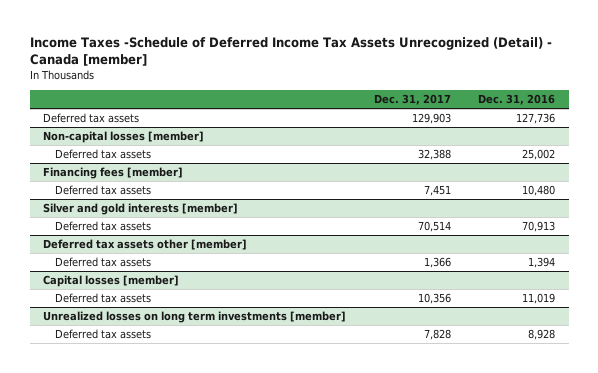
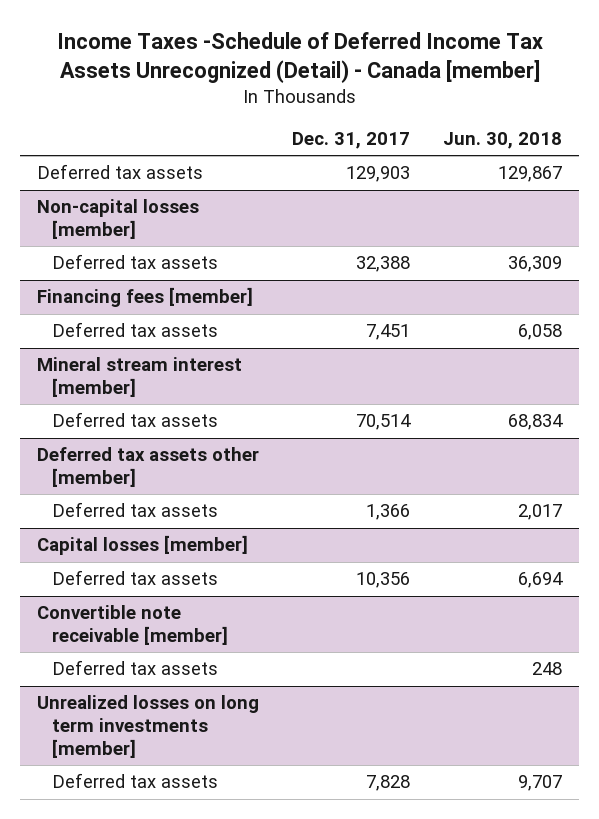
[477,94,555,106] Dec. 31, 2016 -> none
none -> [443,131,563,149] Jun. 30, 2018
[43,203,239,216] Silver and gold interests [member] -> [36,357,242,397] Mineral stream interest [member]
none -> [36,605,229,645] Convertible note receivable [member]
none -> [52,660,219,676] Deferred tax assets

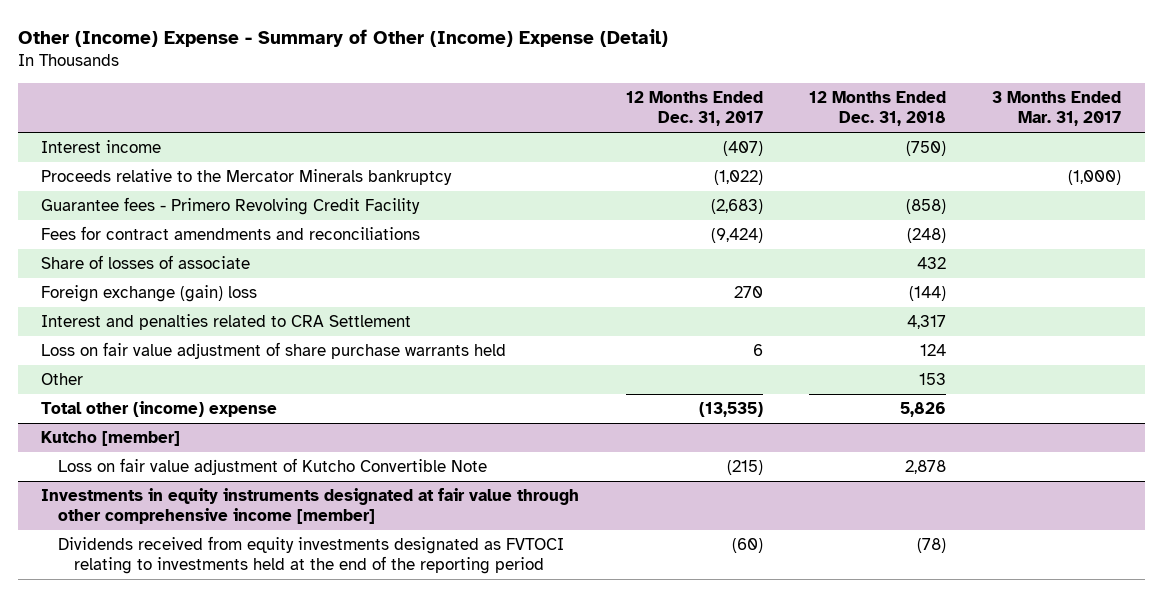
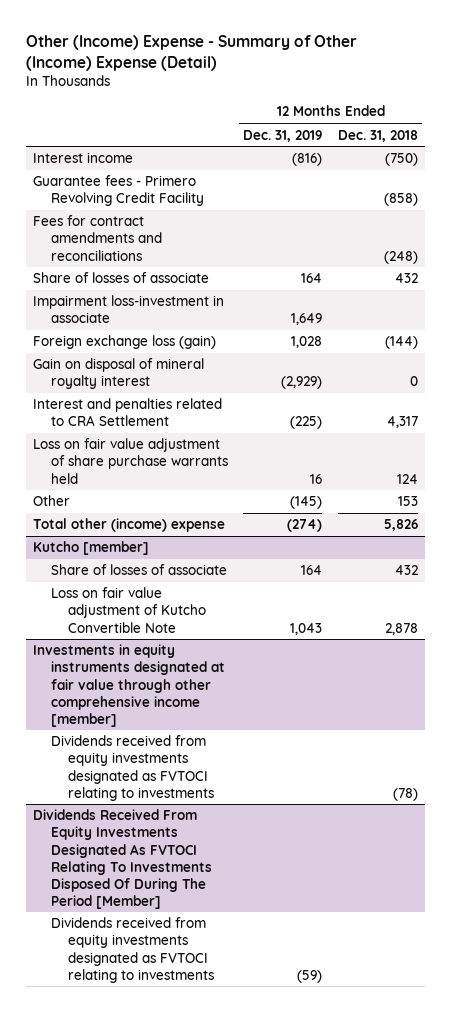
[625,91,763,127] 12 Months Ended Dec. 31, 2017 -> none
[992,91,1122,127] 3 Months Ended Mar. 31, 2017 -> none
none -> [243,129,323,142] Dec. 31, 2019
[41,169,453,186] Proceeds relative to the Mercator Minerals bankruptcy -> none
none -> [33,295,225,324] Impairment loss-investment in associate
[41,285,258,303] Foreign exchange (gain) loss -> [33,335,217,350] Foreign exchange loss (gain)
none -> [33,358,205,390] Gain on disposal of mineral royalty interest
none -> [50,564,227,576] Share of losses of associate
[57,536,564,575] Dividends received from equity investments designated as FVTOCI relating to investments held at the end of the reporting period -> [50,735,215,801] Dividends received from equity investments designated as FVTOCI relating to investments
none -> [33,809,212,909] Dividends Received From Equity Investments Designated As FVTOCI Relating To Investments Disposed Of During The Period [Member]
none -> [50,917,215,983] Dividends received from equity investments designated as FVTOCI relating to investments

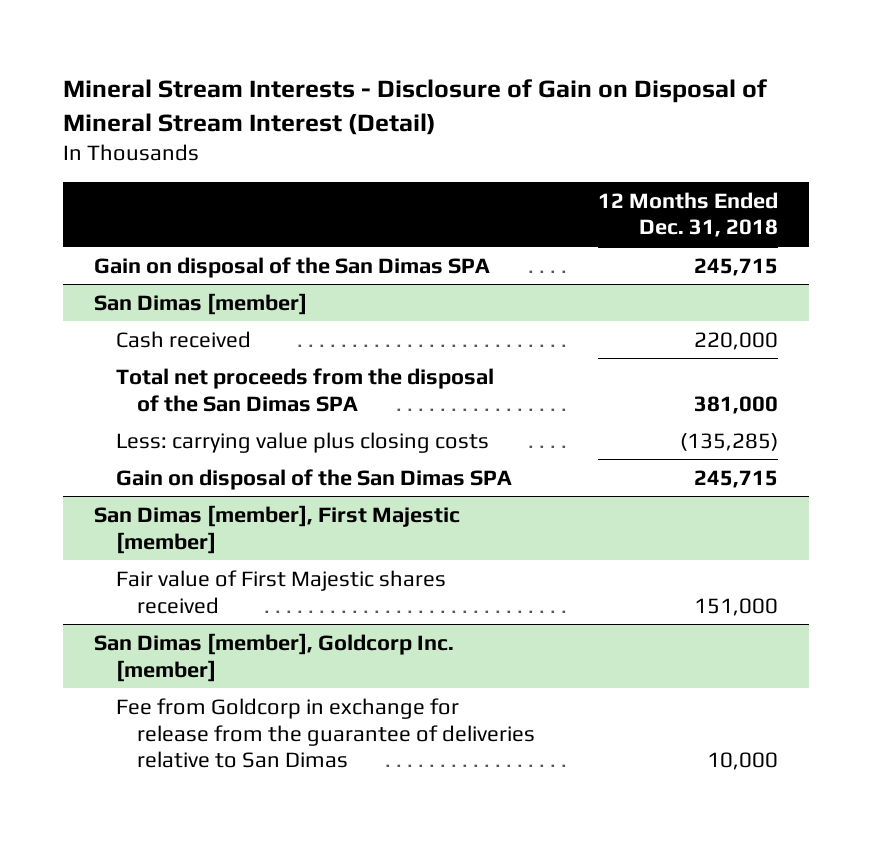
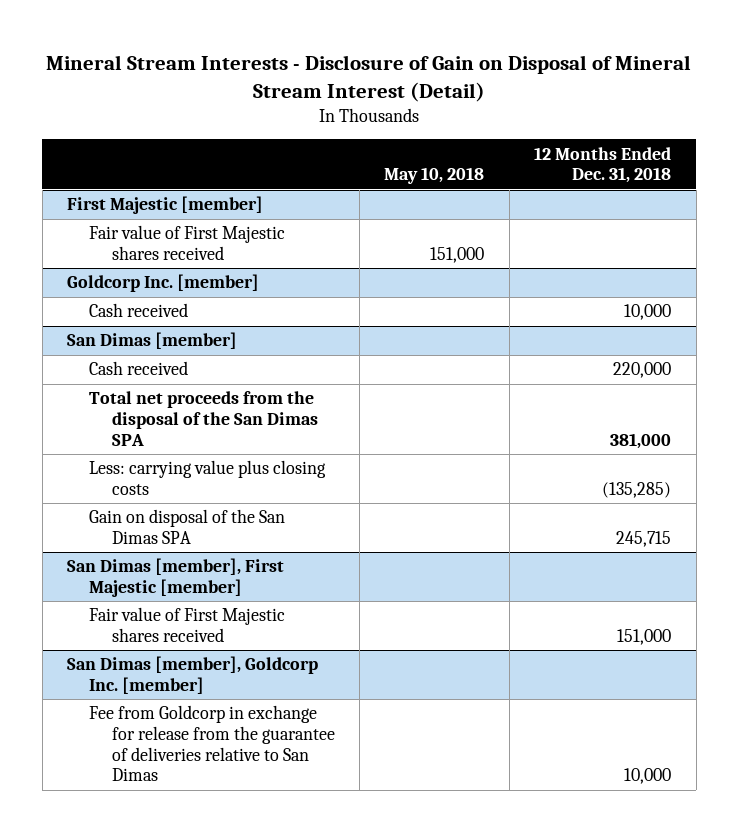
none -> [384,167,485,185] May 10, 2018
[93,256,490,278] Gain on disposal of the San Dimas SPA -> none
none -> [67,196,264,215] First Majestic [member]
none -> [89,225,286,260] Fair value of First Majestic shares received
none -> [67,274,260,293] Goldcorp Inc. [member]
none -> [89,303,189,318] Cash received

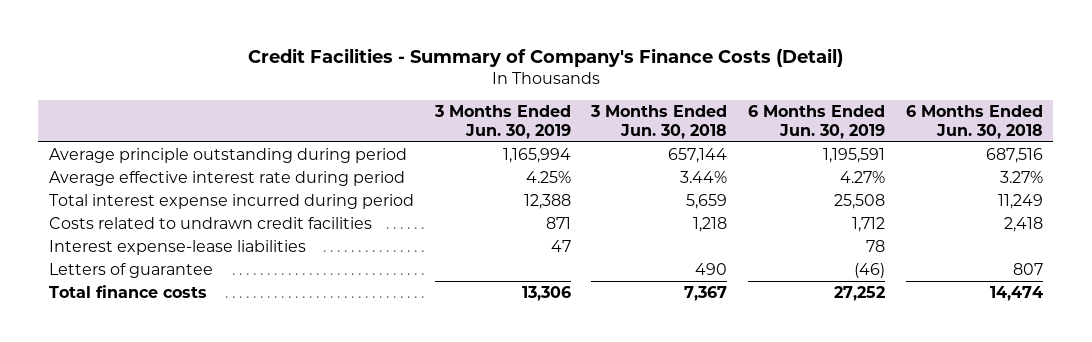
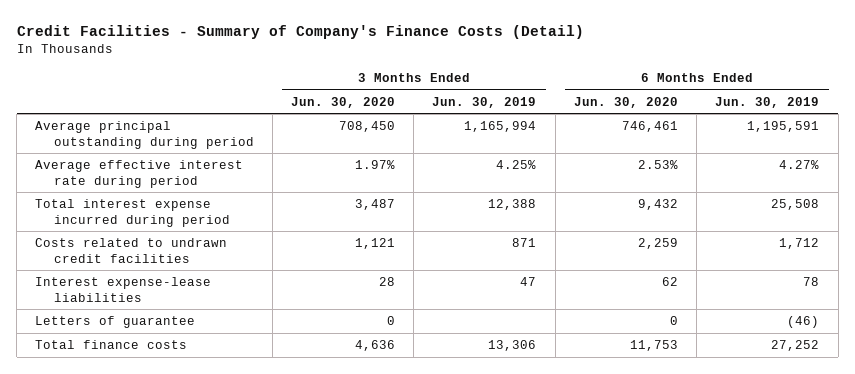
[590,104,728,139] 3 Months Ended Jun. 30, 2018 -> none
[905,104,1043,139] 6 Months Ended Jun. 30, 2018 -> none
none -> [291,96,396,108] Jun. 30, 2020
none -> [573,96,678,108] Jun. 30, 2020
[48,147,407,163] Average principle outstanding during period -> [35,121,254,149] Average principal outstanding during period

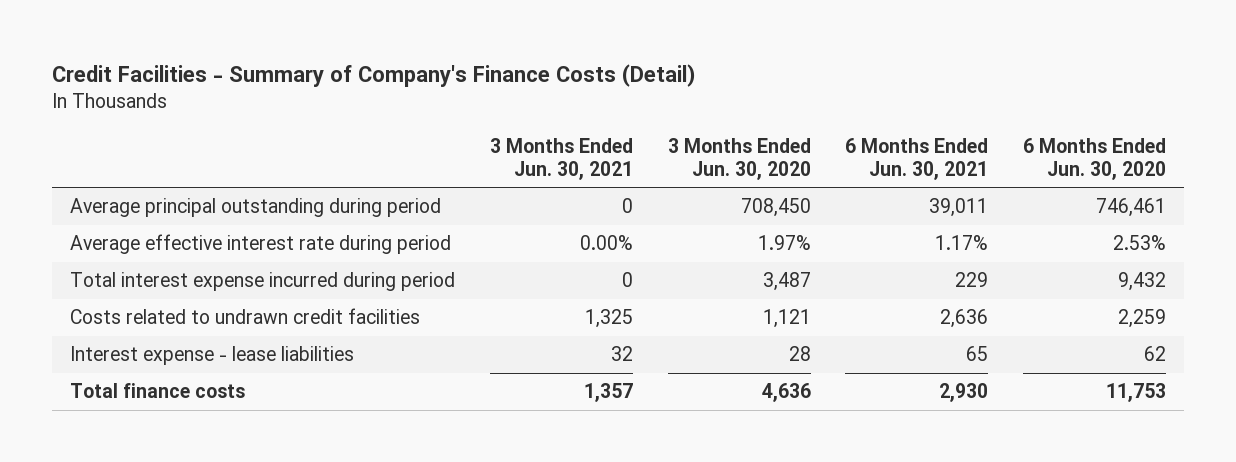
[432,96,537,108] Jun. 30, 2019 -> none
[715,96,820,108] Jun. 30, 2019 -> none
none -> [489,137,633,180] 3 Months Ended Jun. 30, 2021
none -> [845,137,989,180] 6 Months Ended Jun. 30, 2021
[35,316,196,329] Letters of guarantee -> none
[35,277,212,302] Interest expense-lease liabilities -> [69,346,354,366] Interest expense - lease liabilities

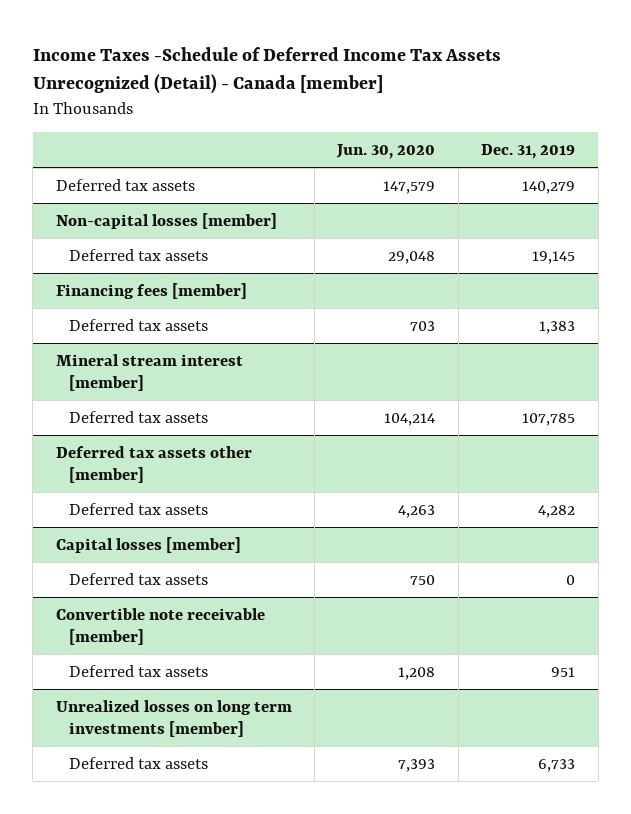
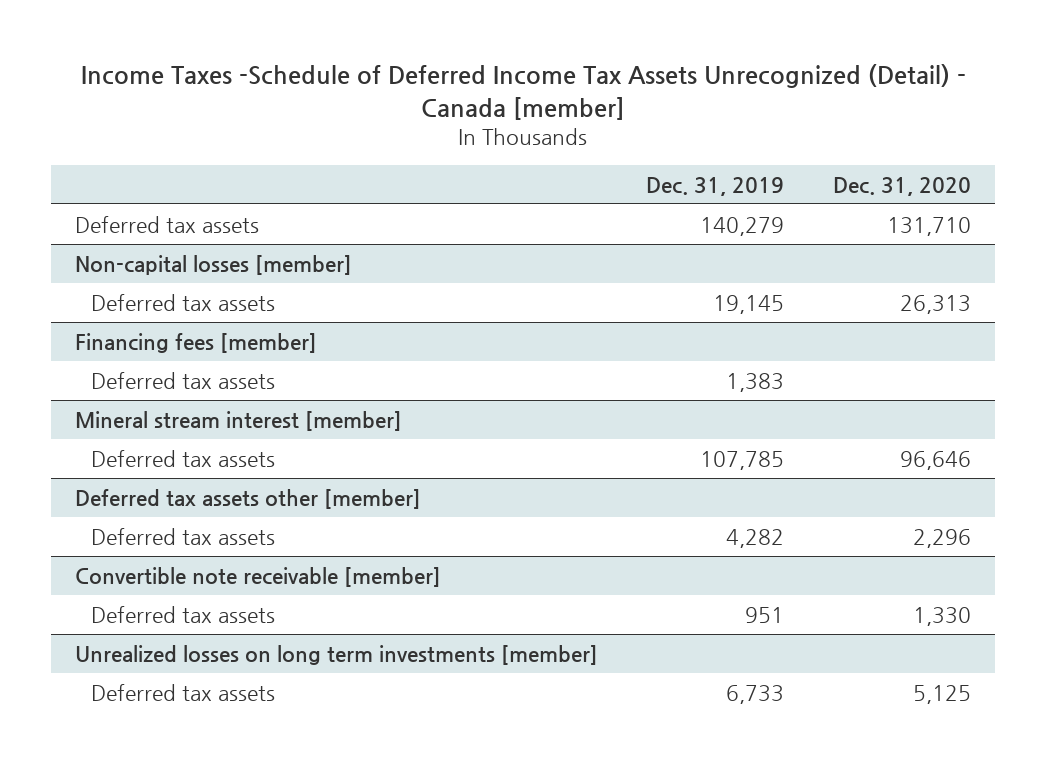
[336,143,436,159] Jun. 30, 2020 -> none
none -> [832,176,971,196] Dec. 31, 2020
[55,536,241,553] Capital losses [member] -> none
[69,572,209,585] Deferred tax assets -> none

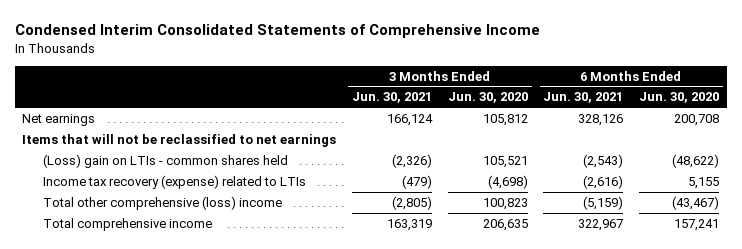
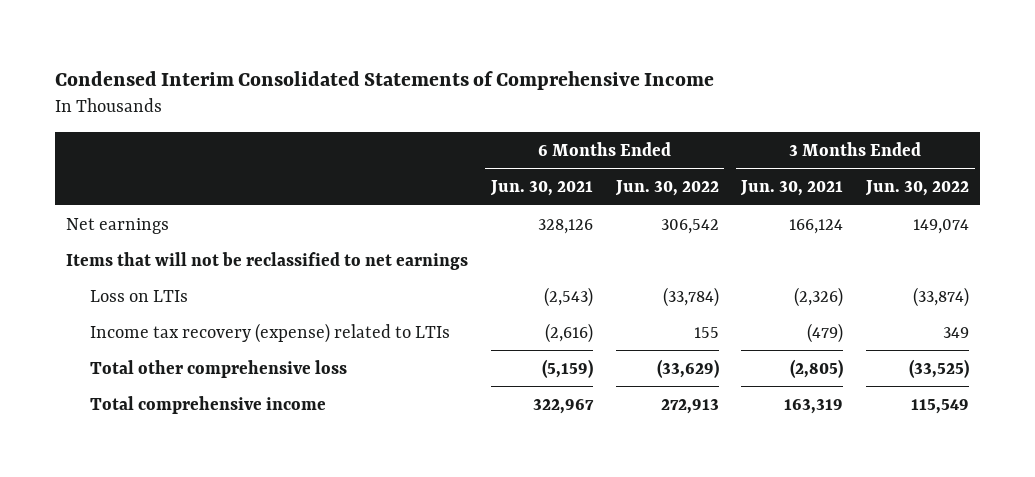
[447,92,528,104] Jun. 30, 2020 -> none
[639,92,720,104] Jun. 30, 2020 -> none
none -> [614,180,719,197] Jun. 30, 2022
none -> [864,180,969,197] Jun. 30, 2022
[43,154,289,169] (Loss) gain on LTIs - common shares held -> [90,289,189,302] Loss on LTIs
[43,196,283,211] Total other comprehensive (loss) income -> [90,359,348,378] Total other comprehensive loss

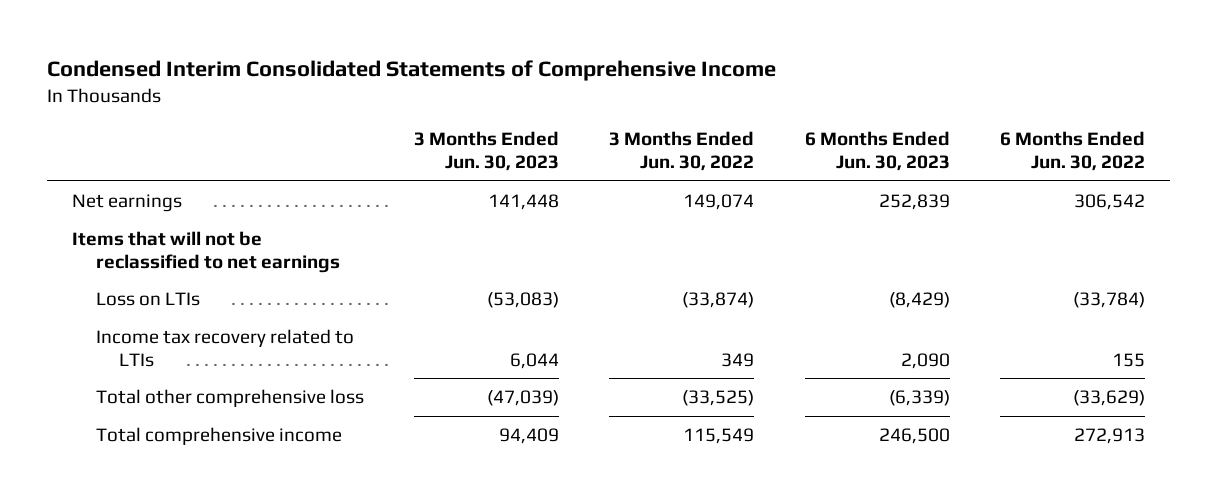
[489,180,593,197] Jun. 30, 2021 -> none
[740,180,844,197] Jun. 30, 2021 -> none
none -> [413,131,559,172] 3 Months Ended Jun. 30, 2023
none -> [804,131,950,172] 6 Months Ended Jun. 30, 2023
[90,322,451,343] Income tax recovery (expense) related to LTIs -> [95,328,354,367] Income tax recovery related to LTIs

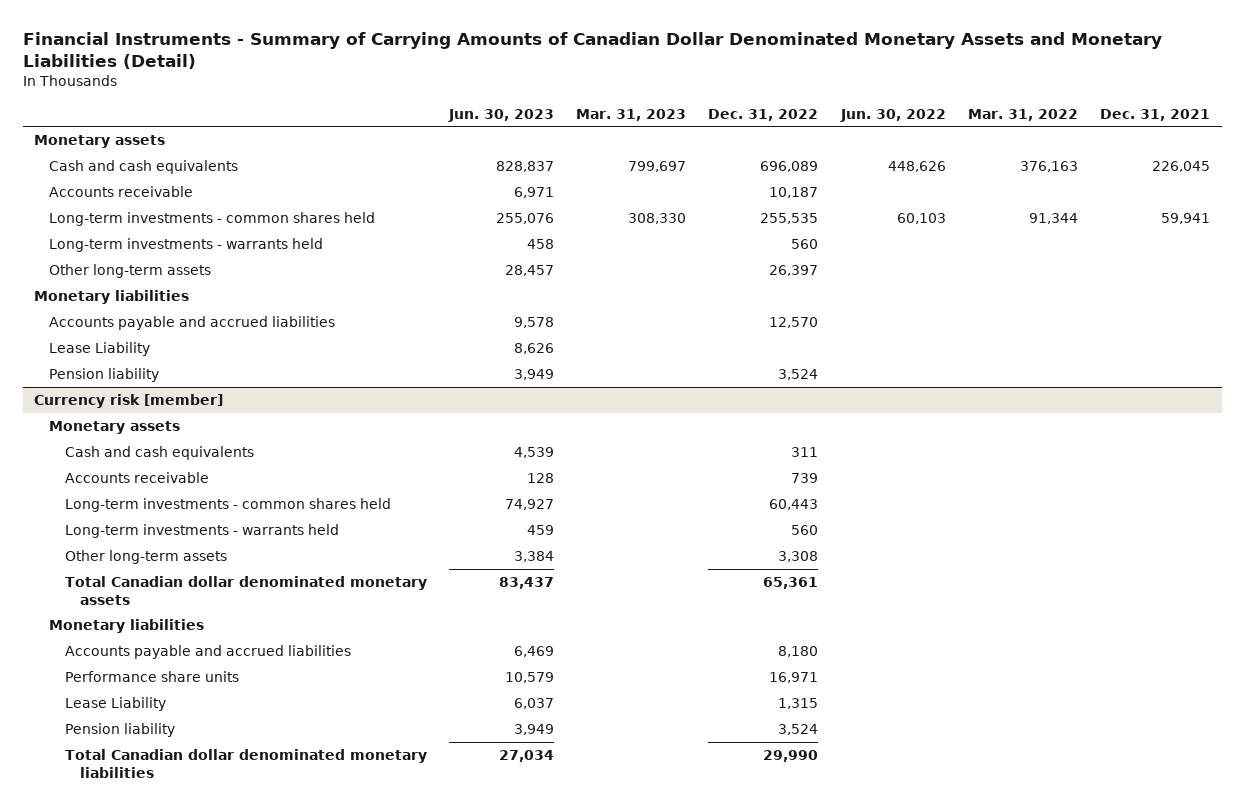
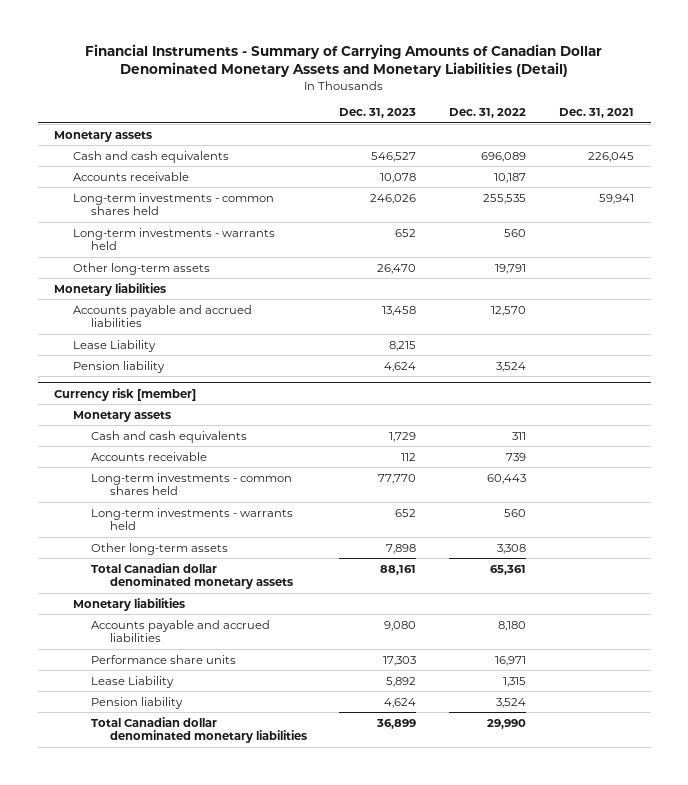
[447,108,554,122] Jun. 30, 2023 -> none
[576,108,687,121] Mar. 31, 2023 -> none
[839,108,946,122] Jun. 30, 2022 -> none
[968,108,1079,121] Mar. 31, 2022 -> none
none -> [339,108,417,119] Dec. 31, 2023
[769,265,819,277] 26,397 -> [495,263,527,274] 19,791

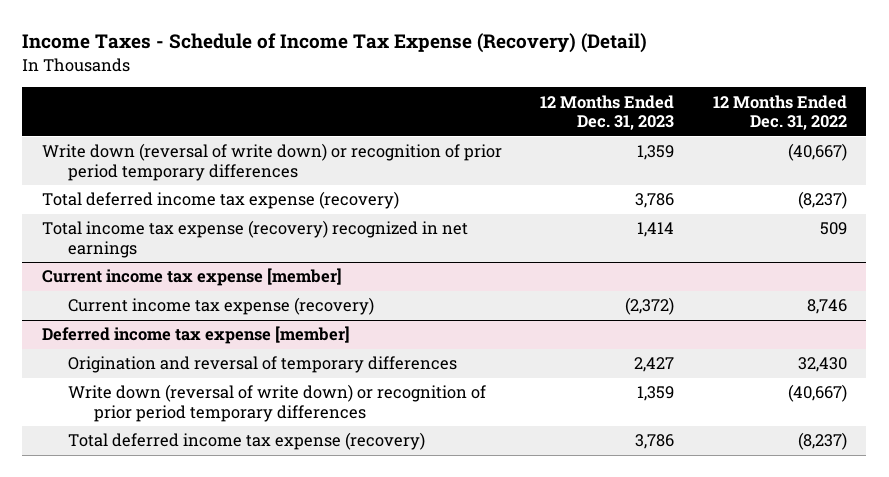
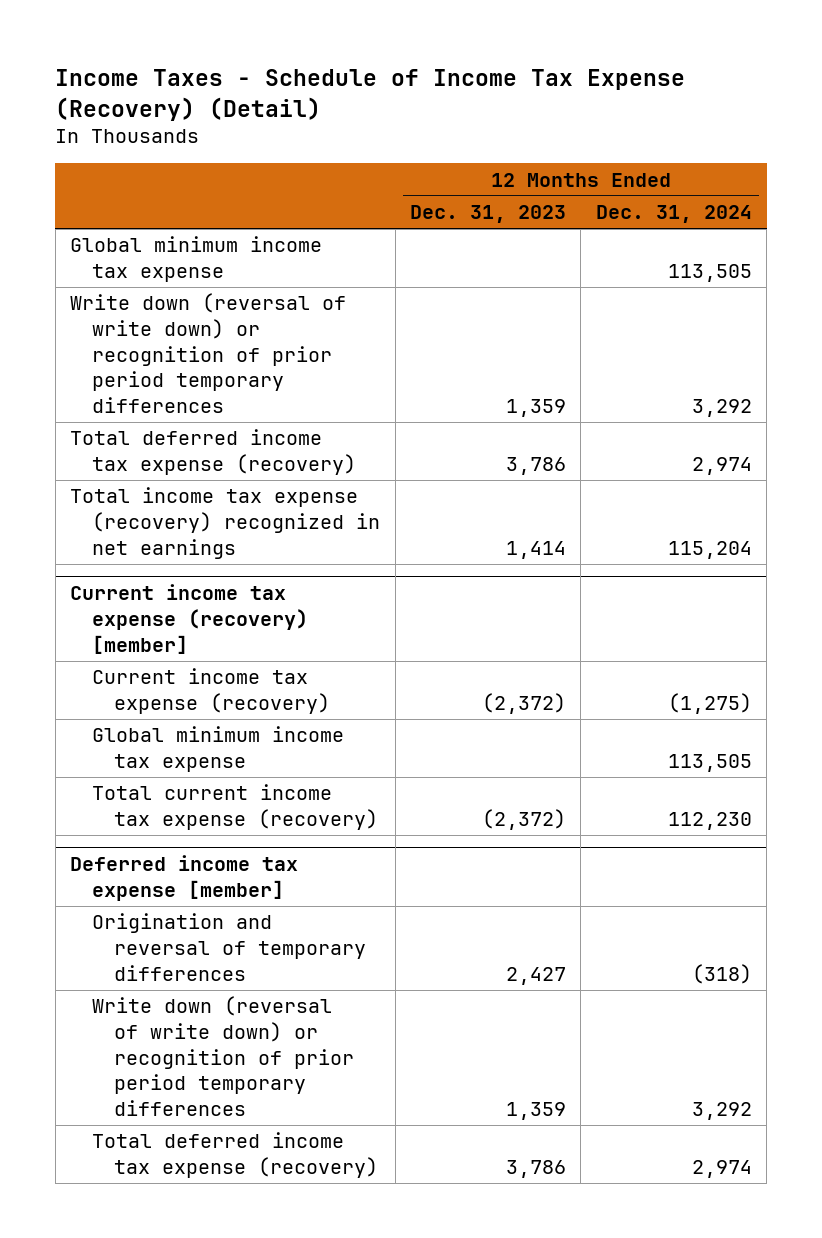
[712,94,847,131] 12 Months Ended Dec. 31, 2022 -> none
none -> [595,205,752,224] Dec. 31, 2024
none -> [70,236,323,283] Global minimum income tax expense
[41,268,342,287] Current income tax expense [member] -> [70,584,309,654] Current income tax expense (recovery) [member]
none -> [92,726,345,773] Global minimum income tax expense
none -> [92,784,378,831] Total current income tax expense (recovery)

